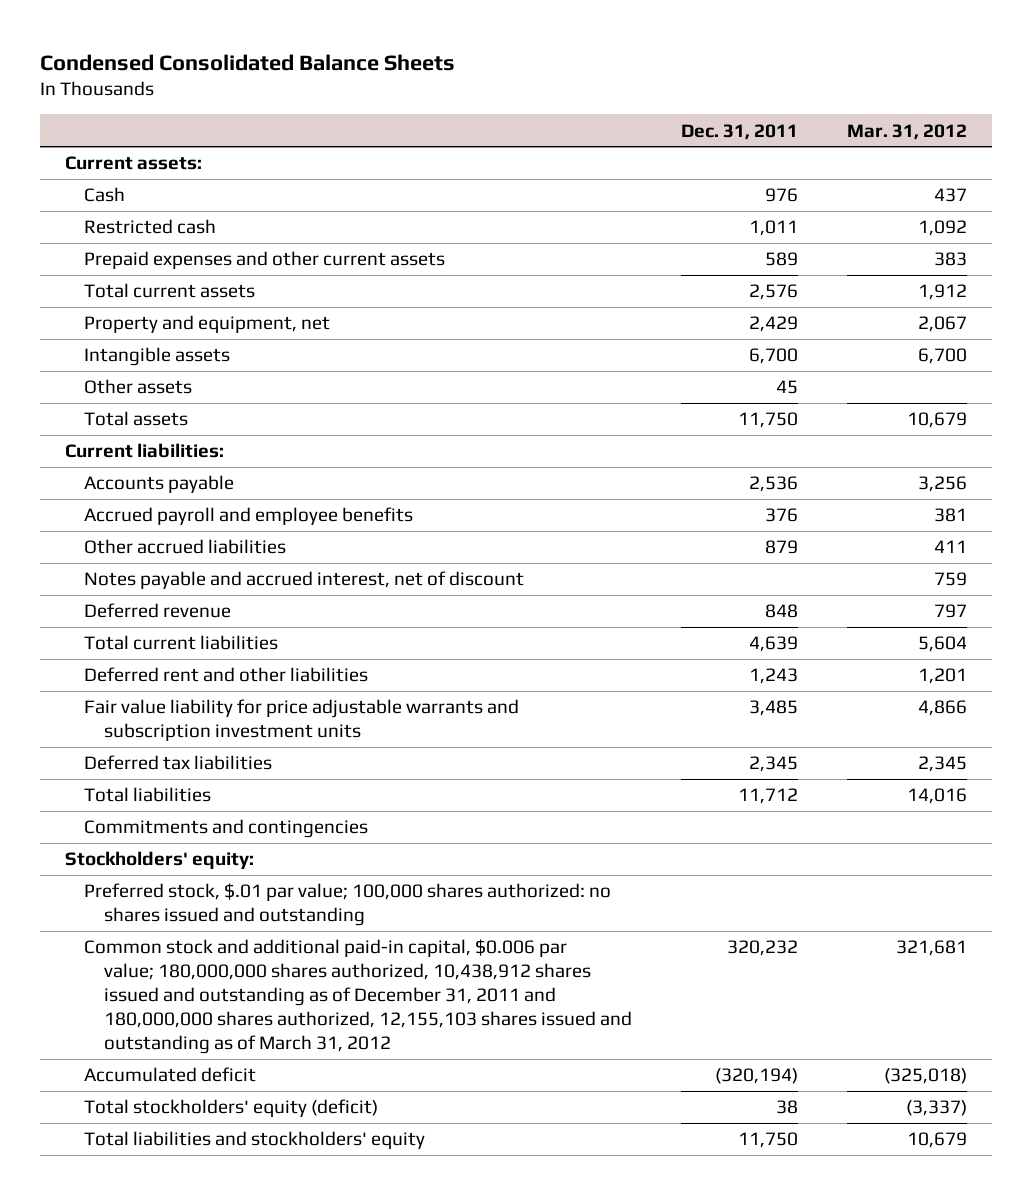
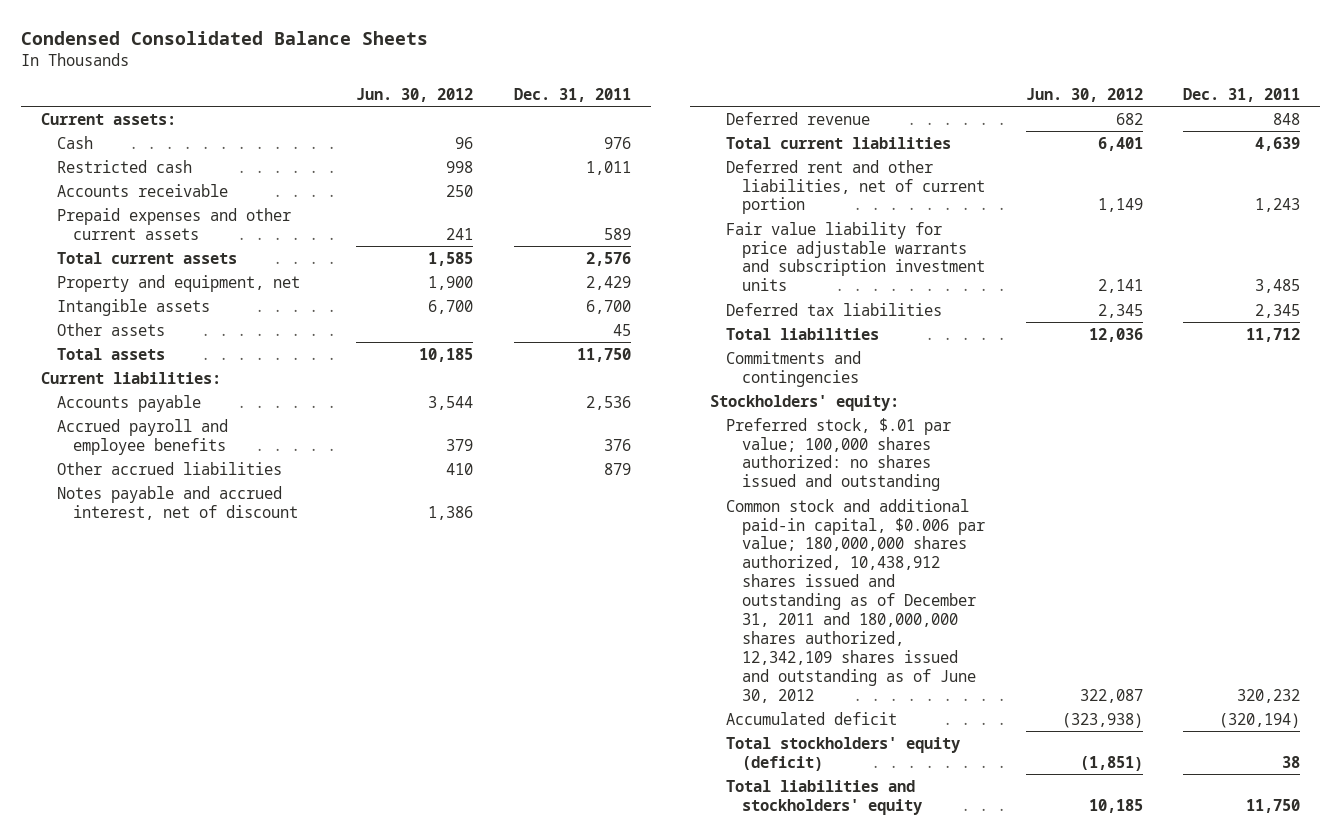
[846,123,967,140] Mar. 31, 2012 -> none
none -> [356,87,474,102] Jun. 30, 2012
none -> [57,183,229,197] Accounts receivable
[84,667,369,683] Deferred rent and other liabilities -> [726,159,986,215] Deferred rent and other liabilities, net of current portion
[84,939,632,1055] Common stock and additional paid-in capital, $0.006 par value; 180,000,000 shares authorized, 10,438,912 shares issued and outstanding as of December 31, 2011 and 180,000,000 shares authorized, 12,155,103 shares issued and outstanding as of March 31, 2012 -> [726,498,986,703] Common stock and additional paid-in capital, $0.006 par value; 180,000,000 shares authorized, 10,438,912 shares issued and outstanding as of December 31, 2011 and 180,000,000 shares authorized, 12,342,109 shares issued and outstanding as of June 30, 2012

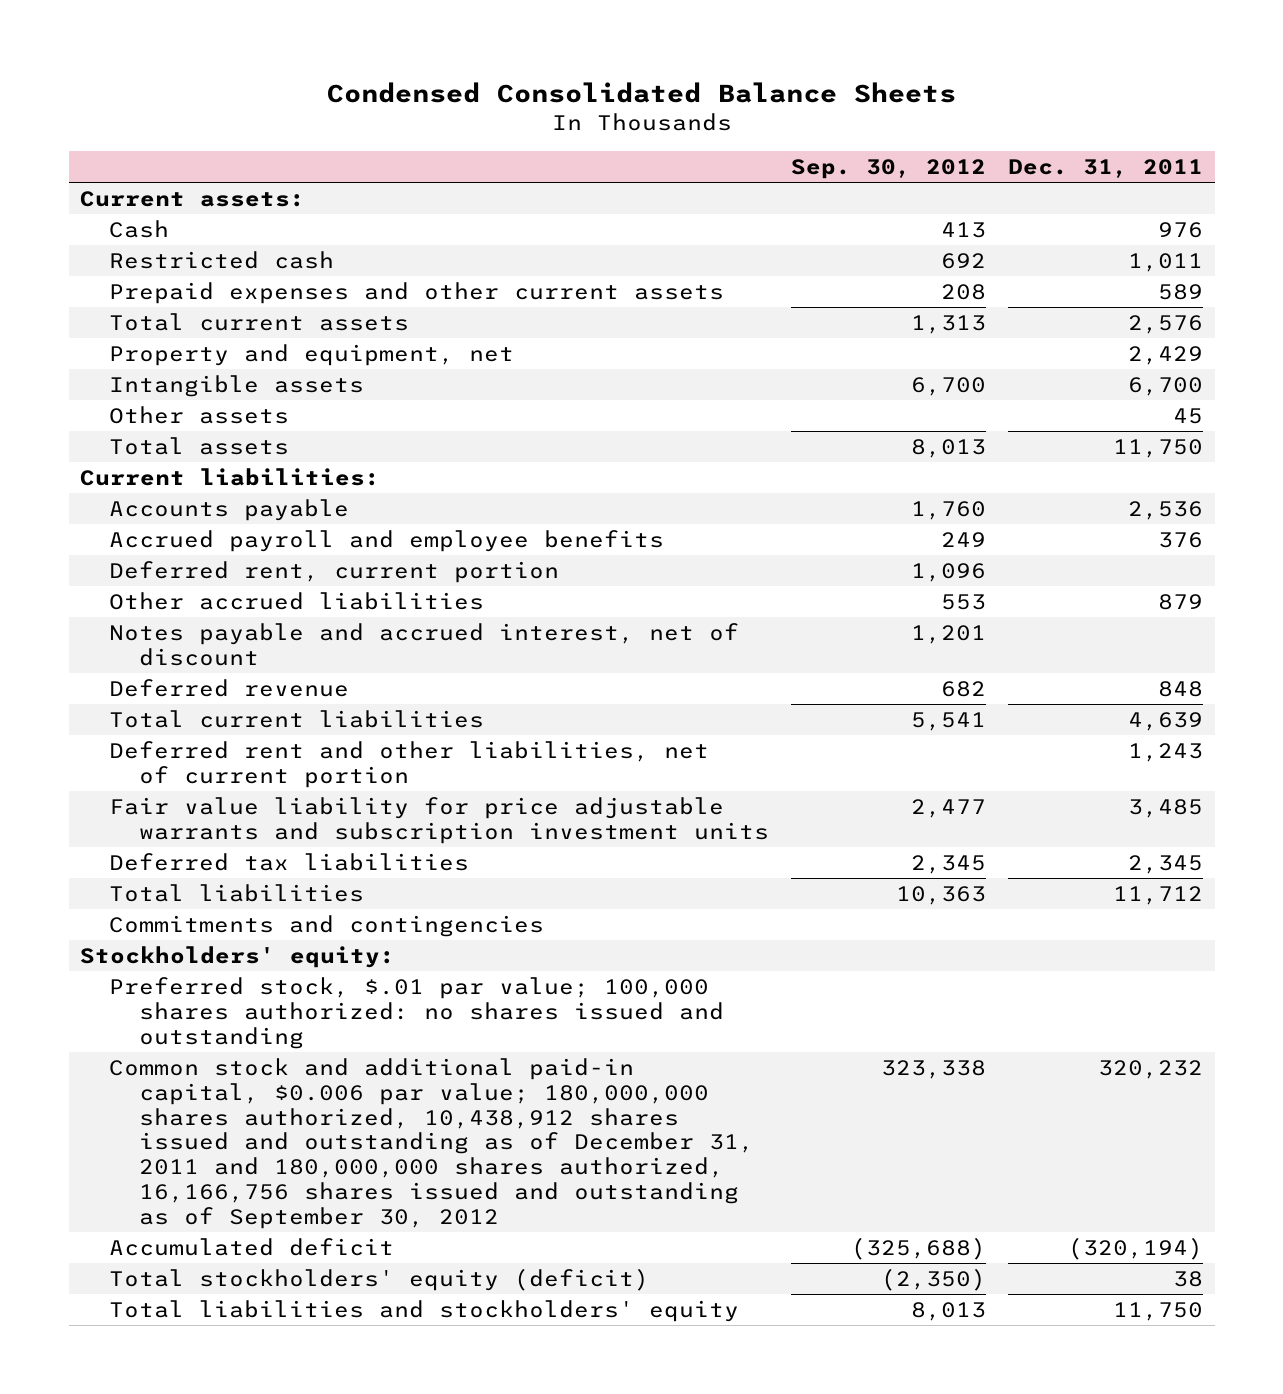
[356,87,474,102] Jun. 30, 2012 -> none
none -> [791,159,987,180] Sep. 30, 2012
[57,183,229,197] Accounts receivable -> none
none -> [109,560,560,583] Deferred rent, current portion
[726,498,986,703] Common stock and additional paid-in capital, $0.006 par value; 180,000,000 shares authorized, 10,438,912 shares issued and outstanding as of December 31, 2011 and 180,000,000 shares authorized, 12,342,109 shares issued and outstanding as of June 30, 2012 -> [109,1057,754,1229] Common stock and additional paid-in capital, $0.006 par value; 180,000,000 shares authorized, 10,438,912 shares issued and outstanding as of December 31, 2011 and 180,000,000 shares authorized, 16,166,756 shares issued and outstanding as of September 30, 2012

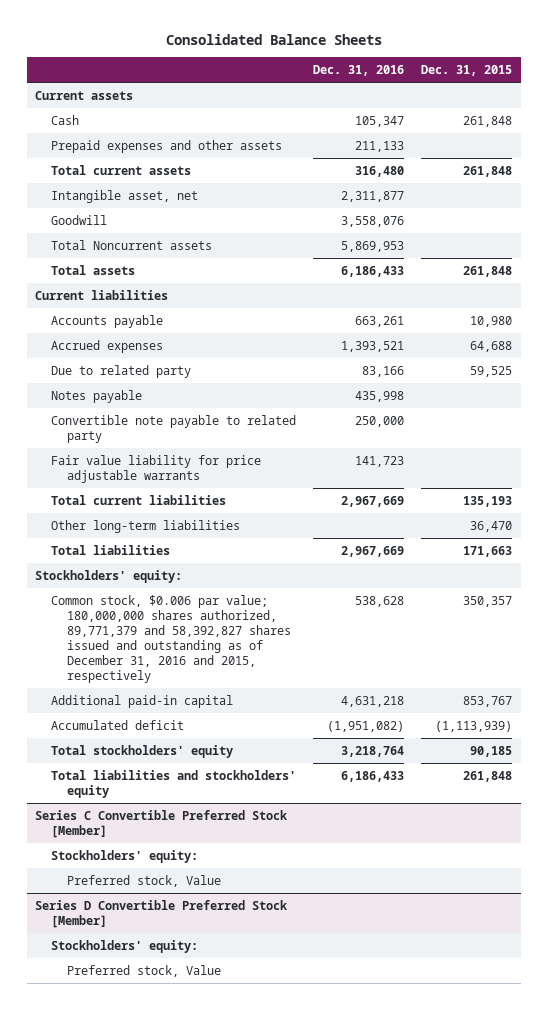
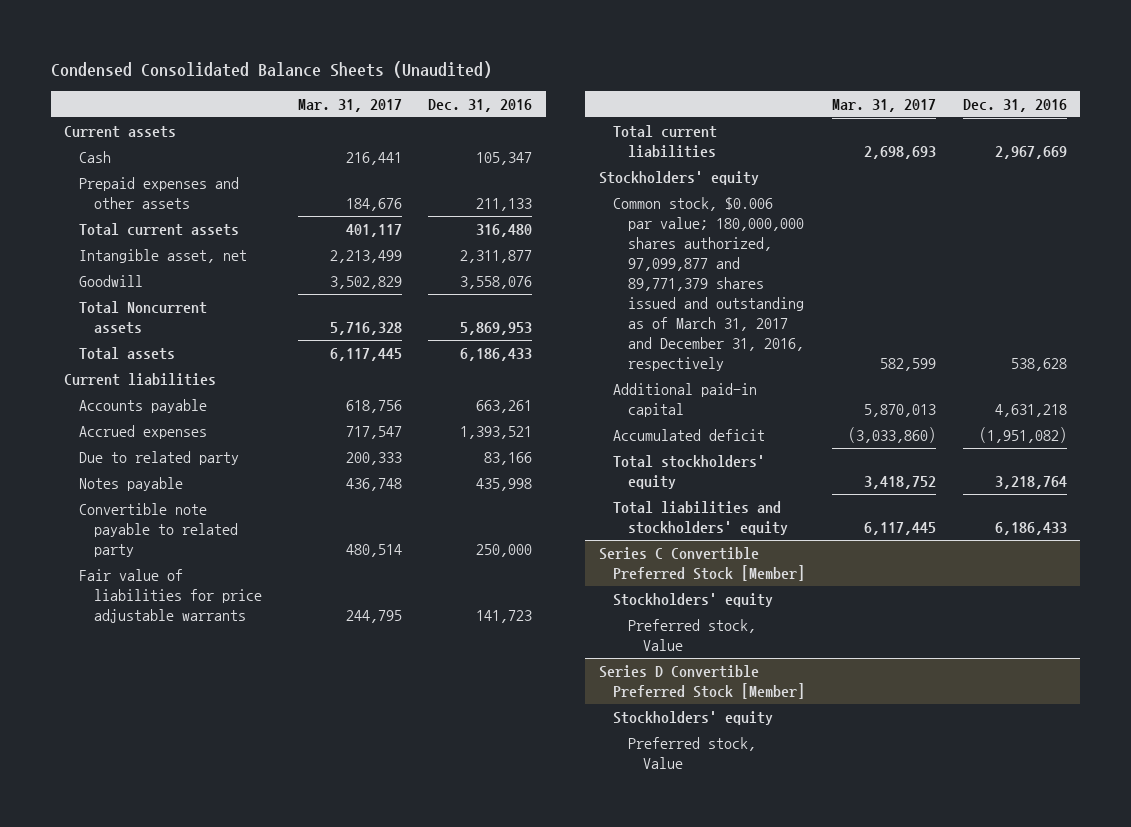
[165,34,382,46] Consolidated Balance Sheets -> [50,61,492,79] Condensed Consolidated Balance Sheets (Unaudited)
[421,65,513,77] Dec. 31, 2015 -> none
none -> [297,99,402,113] Mar. 31, 2017
[51,454,262,483] Fair value liability for price adjustable warrants -> [78,568,262,623] Fair value of liabilities for price adjustable warrants
[51,519,241,533] Other long-term liabilities -> none
[51,544,171,555] Total liabilities -> none
[35,569,183,583] Stockholders' equity: -> [598,170,759,185] Stockholders' equity
[51,594,291,683] Common stock, $0.006 par value; 180,000,000 shares authorized, 89,771,379 and 58,392,827 shares issued and outstanding as of December 31, 2016 and 2015, respectively -> [613,196,804,371] Common stock, $0.006 par value; 180,000,000 shares authorized, 97,099,877 and 89,771,379 shares issued and outstanding as of March 31, 2017 and December 31, 2016, respectively
[51,849,199,863] Stockholders' equity: -> [613,592,774,607] Stockholders' equity
[51,939,199,953] Stockholders' equity: -> [613,710,774,725] Stockholders' equity

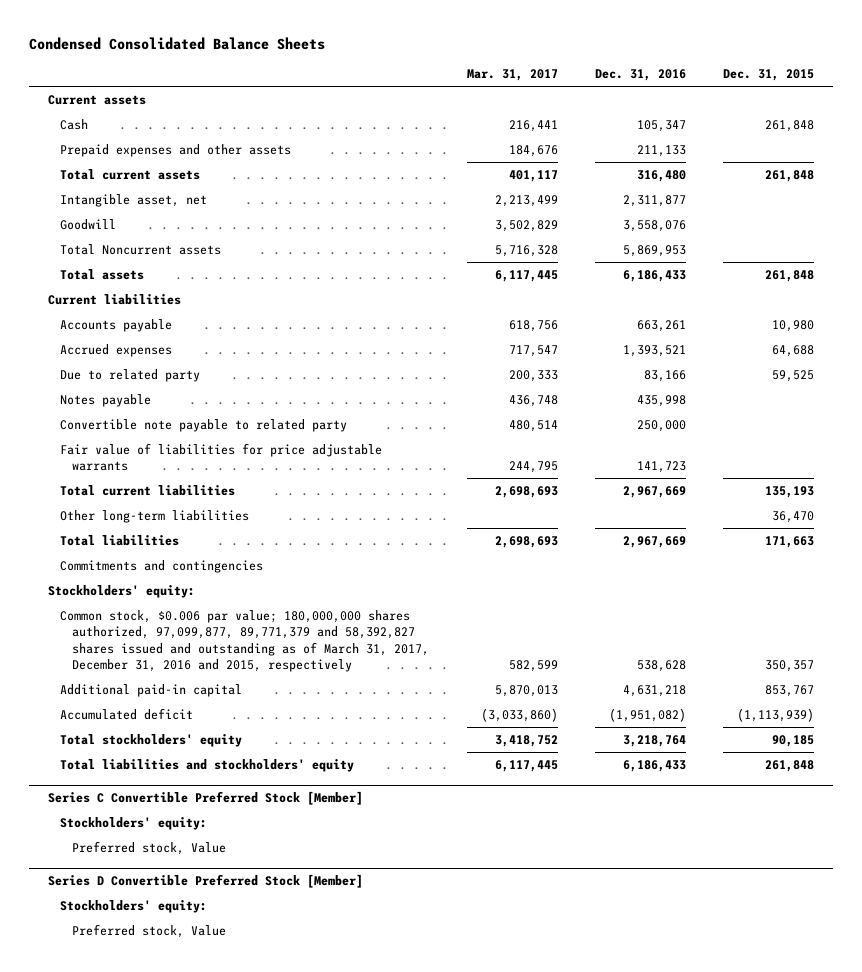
[50,61,492,79] Condensed Consolidated Balance Sheets (Unaudited) -> [29,36,326,50] Condensed Consolidated Balance Sheets
none -> [723,69,815,82] Dec. 31, 2015
none -> [60,509,250,523] Other long-term liabilities
none -> [60,534,180,546] Total liabilities
none -> [60,559,264,573] Commitments and contingencies
[598,170,759,185] Stockholders' equity -> [47,584,195,598] Stockholders' equity:
[613,196,804,371] Common stock, $0.006 par value; 180,000,000 shares authorized, 97,099,877 and 89,771,379 shares issued and outstanding as of March 31, 2017 and December 31, 2016, respectively -> [60,609,430,672] Common stock, $0.006 par value; 180,000,000 shares authorized, 97,099,877, 89,771,379 and 58,392,827 shares issued and outstanding as of March 31, 2017, December 31, 2016 and 2015, respectively
[613,592,774,607] Stockholders' equity -> [60,816,208,830] Stockholders' equity:
[613,710,774,725] Stockholders' equity -> [60,899,208,913] Stockholders' equity:

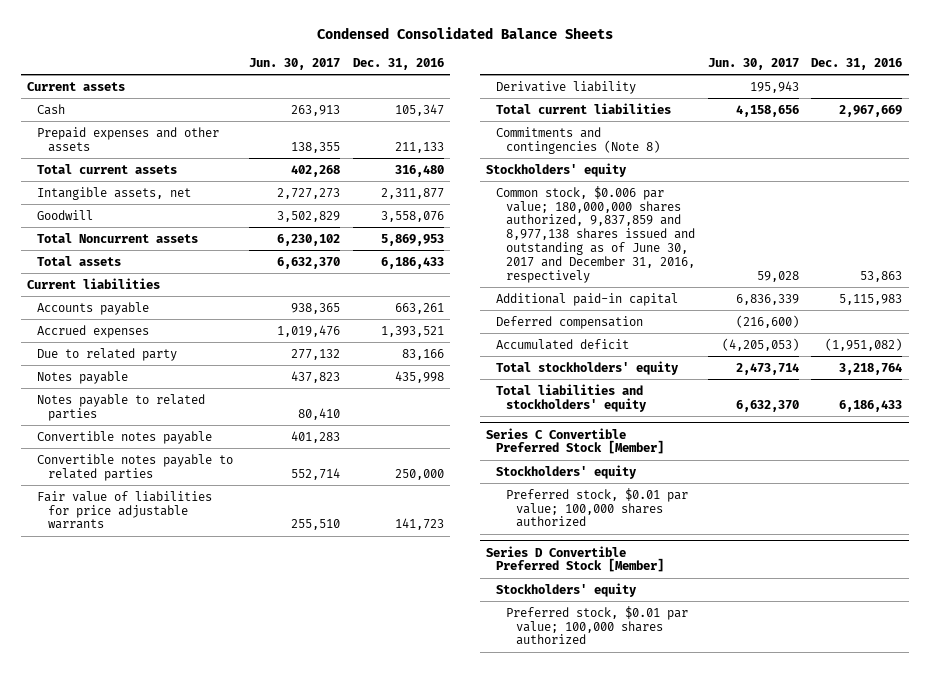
[466,69,558,82] Mar. 31, 2017 -> none
[723,69,815,82] Dec. 31, 2015 -> none
none -> [249,57,341,70] Jun. 30, 2017
[60,193,208,207] Intangible asset, net -> [37,186,192,200] Intangible assets, net
none -> [37,393,206,421] Notes payable to related parties
none -> [37,430,213,444] Convertible notes payable
[60,418,348,432] Convertible note payable to related party -> [37,453,234,481] Convertible notes payable to related parties
none -> [496,80,637,94] Derivative liability
[60,509,250,523] Other long-term liabilities -> none
[60,534,180,546] Total liabilities -> none
[60,559,264,573] Commitments and contingencies -> [496,126,661,154] Commitments and contingencies (Note 8)
[47,584,195,598] Stockholders' equity: -> [485,162,627,177] Stockholders' equity
[60,609,430,672] Common stock, $0.006 par value; 180,000,000 shares authorized, 97,099,877, 89,771,379 and 58,392,827 shares issued and outstanding as of March 31, 2017, December 31, 2016 and 2015, respectively -> [496,185,696,283] Common stock, $0.006 par value; 180,000,000 shares authorized, 9,837,859 and 8,977,138 shares issued and outstanding as of June 30, 2017 and December 31, 2016, respectively
[636,659,686,672] 538,628 -> [860,270,903,282] 53,863
[622,684,686,697] 4,631,218 -> [839,293,903,305] 5,115,983
none -> [496,315,644,329] Deferred compensation
[60,816,208,830] Stockholders' equity: -> [496,464,638,479] Stockholders' equity
[72,840,227,855] Preferred stock, Value -> [506,487,689,528] Preferred stock, $0.01 par value; 100,000 shares authorized
[60,899,208,913] Stockholders' equity: -> [496,582,638,597] Stockholders' equity
[72,923,227,938] Preferred stock, Value -> [506,605,689,646] Preferred stock, $0.01 par value; 100,000 shares authorized

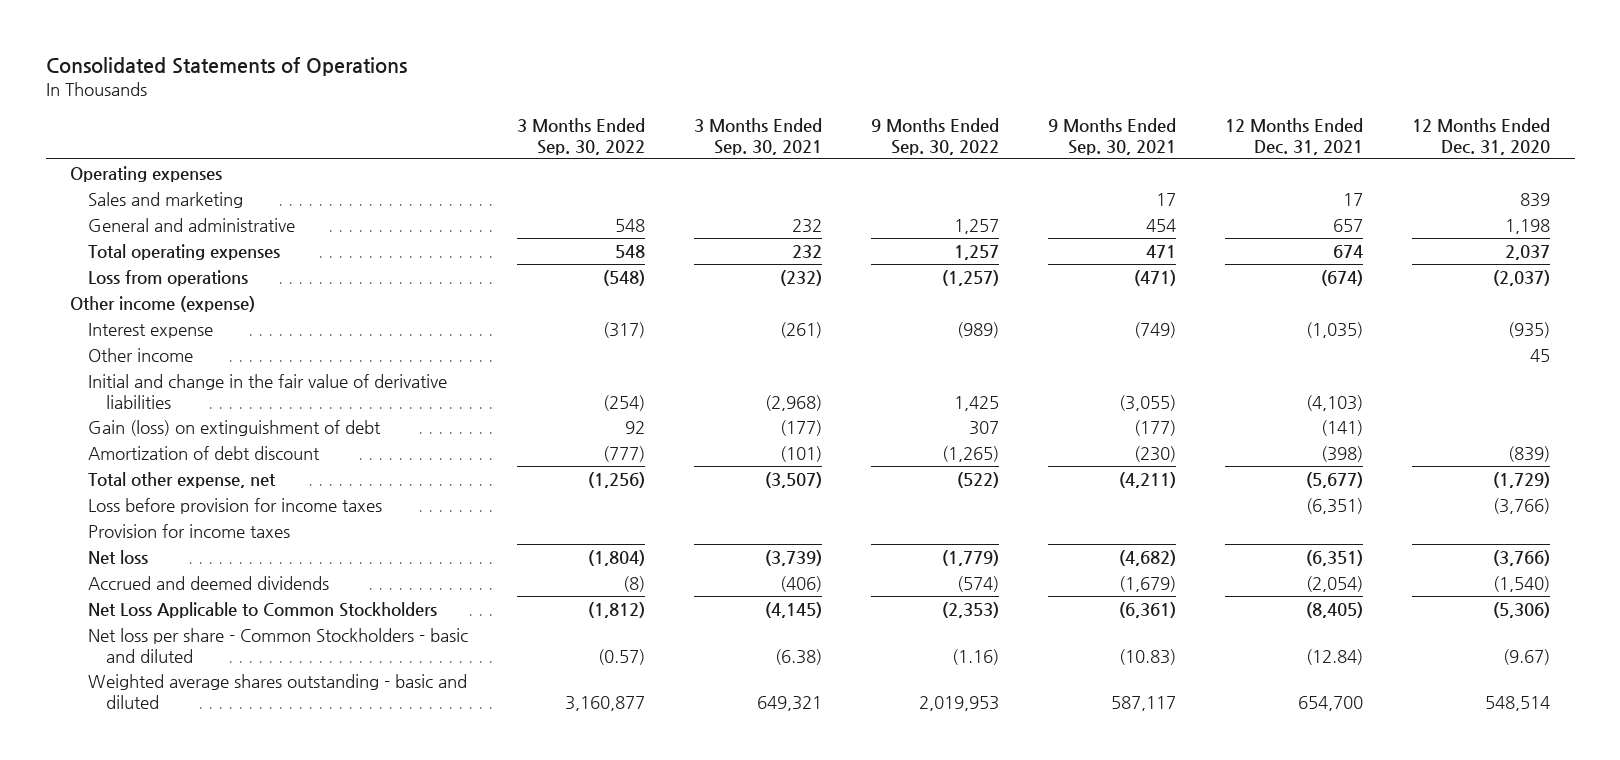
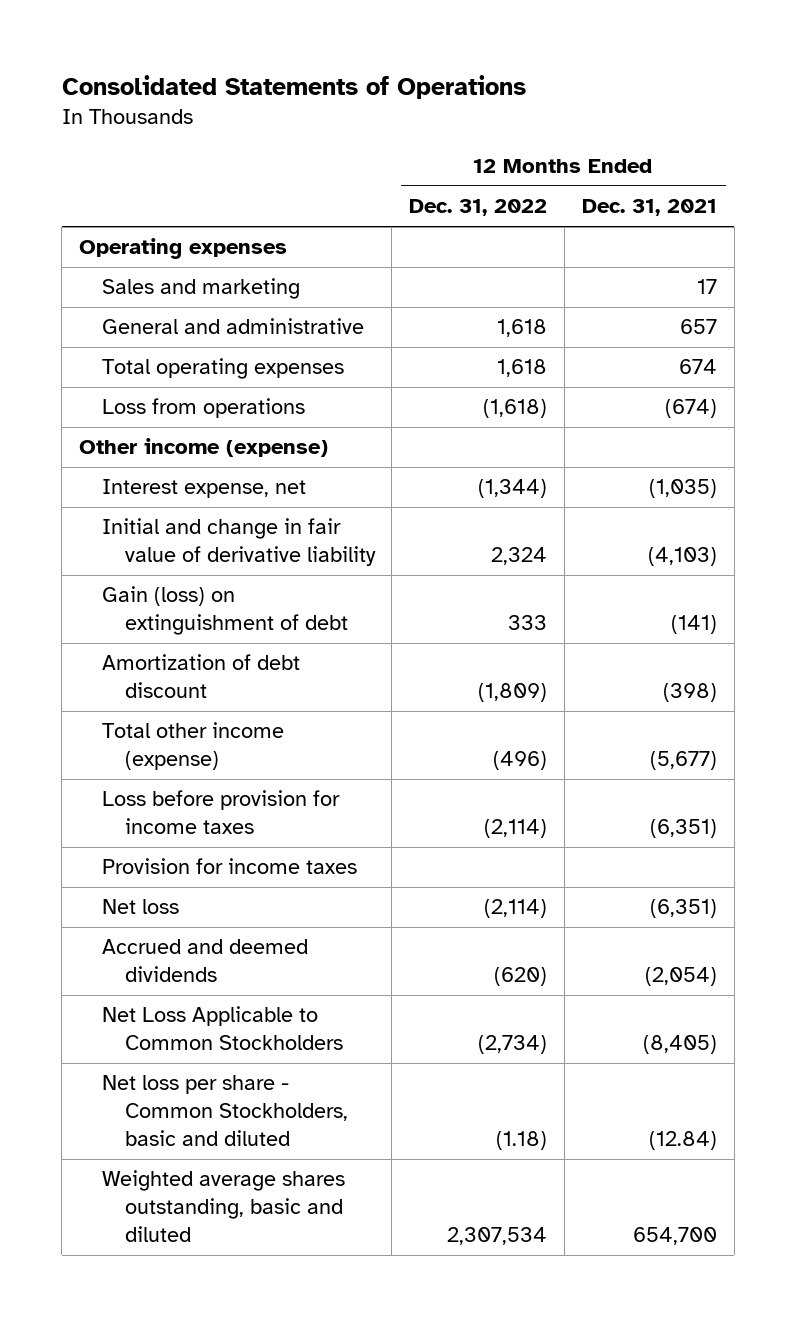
[517,117,646,155] 3 Months Ended Sep. 30, 2022 -> none
[694,117,823,155] 3 Months Ended Sep. 30, 2021 -> none
[871,117,1000,155] 9 Months Ended Sep. 30, 2022 -> none
[1048,117,1177,155] 9 Months Ended Sep. 30, 2021 -> none
[1412,117,1551,155] 12 Months Ended Dec. 31, 2020 -> none
none -> [409,199,548,217] Dec. 31, 2022
[88,347,194,362] Other income -> none
[88,322,214,338] Interest expense -> [101,479,306,499] Interest expense, net
[88,373,448,409] Initial and change in the fair value of derivative liabilities -> [101,518,376,567] Initial and change in fair value of derivative liability
[88,471,277,488] Total other expense, net -> [101,722,284,771] Total other income (expense)
[88,627,469,663] Net loss per share - Common Stockholders - basic and diluted -> [101,1075,348,1146] Net loss per share - Common Stockholders, basic and diluted
[88,673,468,709] Weighted average shares outstanding - basic and diluted -> [101,1170,345,1242] Weighted average shares outstanding, basic and diluted

